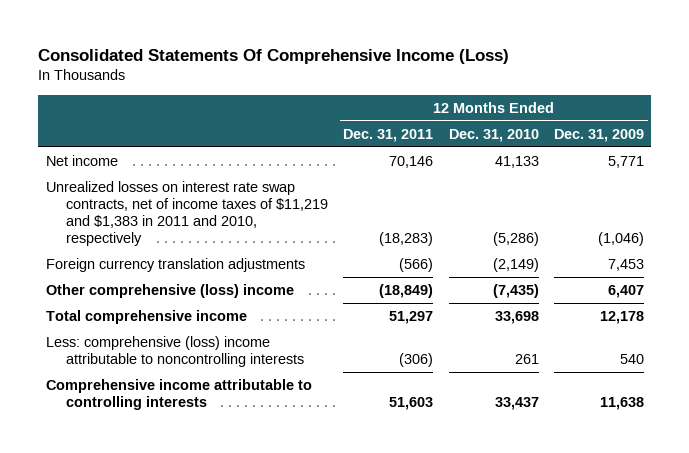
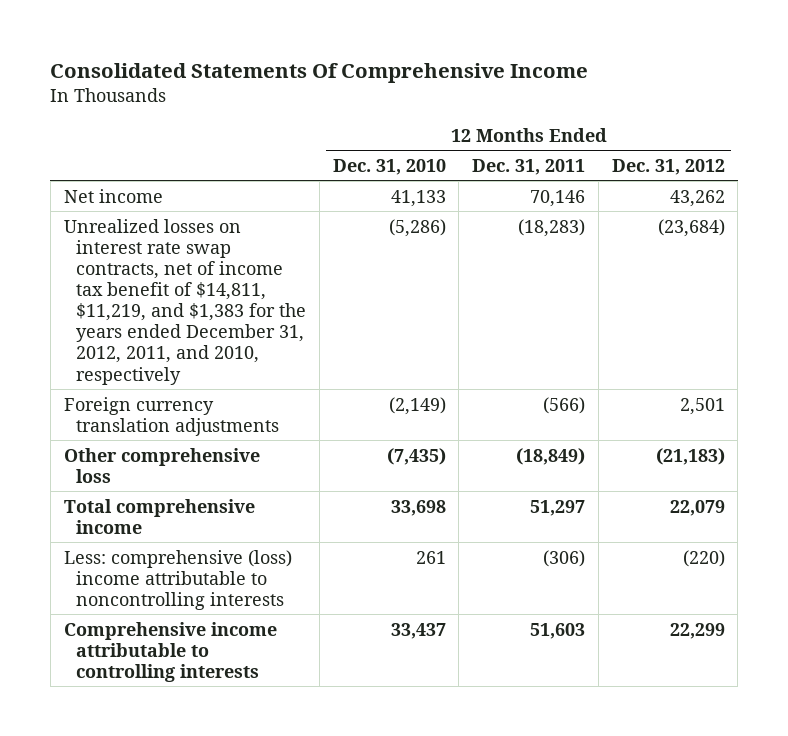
[37,48,509,64] Consolidated Statements Of Comprehensive Income (Loss) -> [50,63,589,84] Consolidated Statements Of Comprehensive Income
[553,128,644,142] Dec. 31, 2009 -> none
none -> [611,158,725,175] Dec. 31, 2012
[45,181,329,246] Unrealized losses on interest rate swap contracts, net of income taxes of $11,219 and $1,383 in 2011 and 2010, respectively -> [63,218,307,385] Unrealized losses on interest rate swap contracts, net of income tax benefit of $14,811, $11,219, and $1,383 for the years ended December 31, 2012, 2011, and 2010, respectively
[45,284,294,299] Other comprehensive (loss) income -> [63,447,260,483] Other comprehensive loss

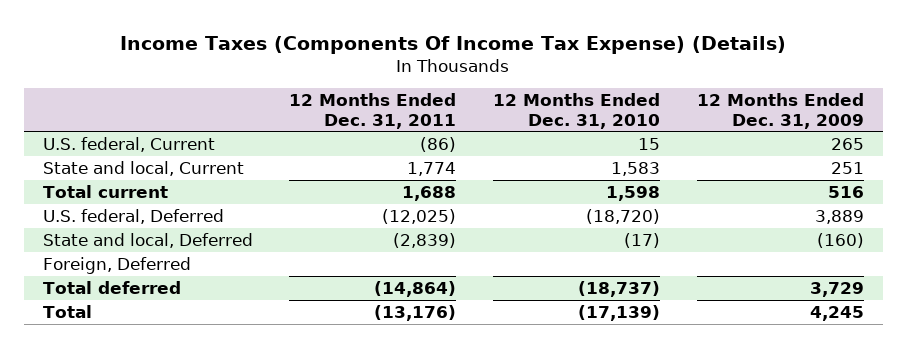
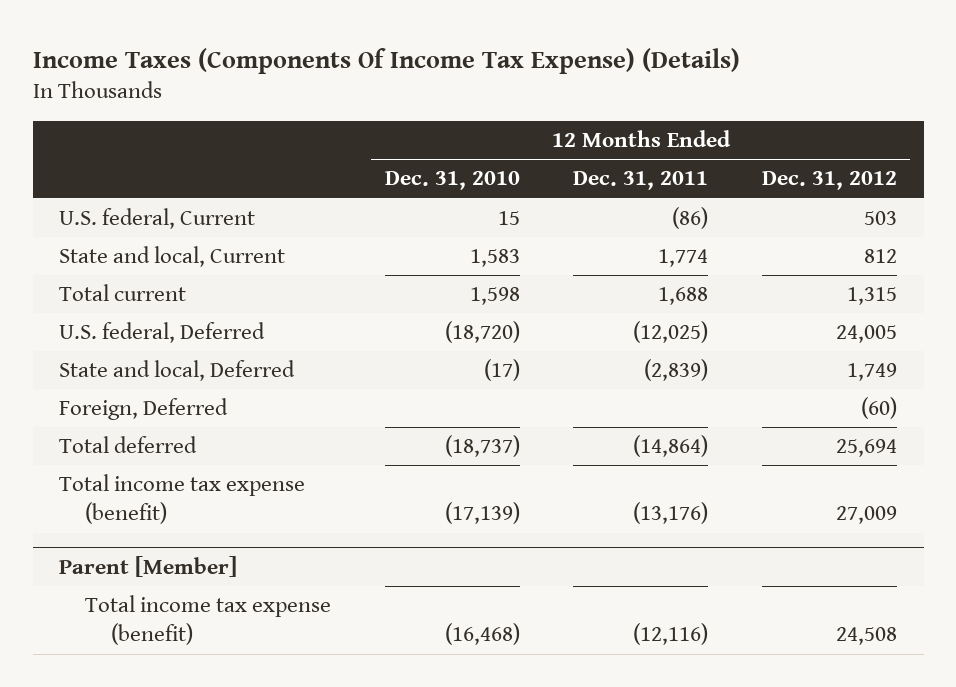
[697,93,865,129] 12 Months Ended Dec. 31, 2009 -> none
none -> [761,171,897,191] Dec. 31, 2012
[42,304,92,318] Total -> [59,474,306,525] Total income tax expense (benefit)
none -> [59,555,238,577] Parent [Member]
none -> [85,595,332,646] Total income tax expense (benefit)

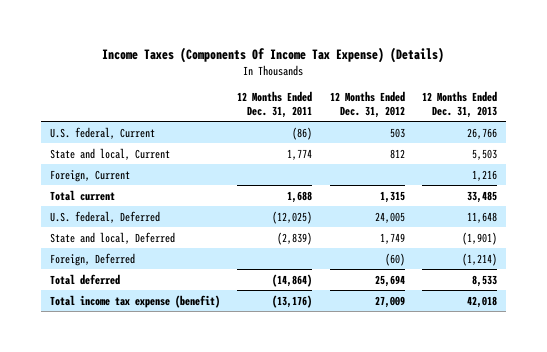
[384,171,520,191] Dec. 31, 2010 -> none
none -> [422,91,498,118] 12 Months Ended Dec. 31, 2013
none -> [49,169,130,182] Foreign, Current
[59,555,238,577] Parent [Member] -> none
[85,595,332,646] Total income tax expense (benefit) -> none

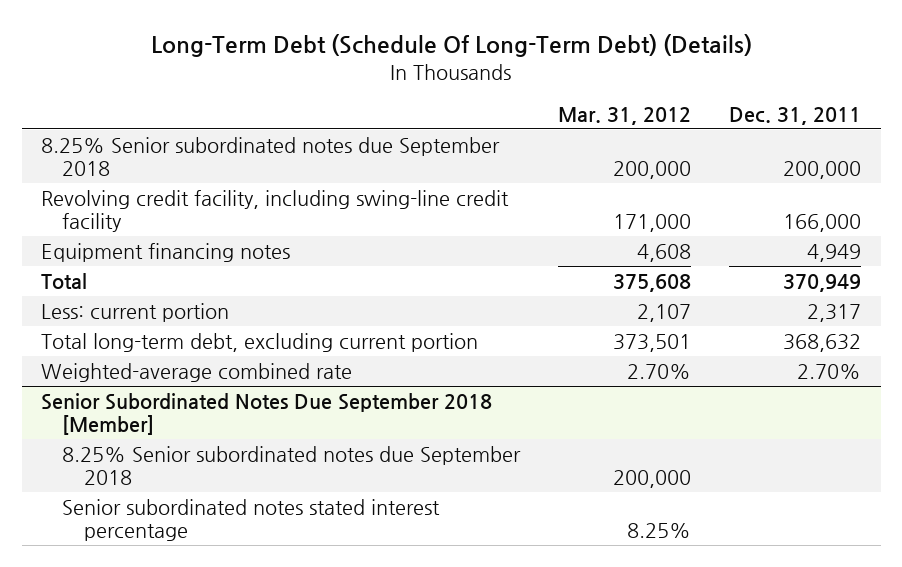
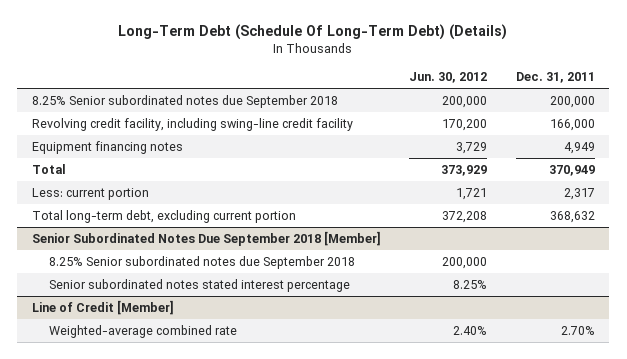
[558,106,692,125] Mar. 31, 2012 -> none
none -> [409,71,488,83] Jun. 30, 2012
[40,362,352,382] Weighted-average combined rate -> none
none -> [31,299,174,315] Line of Credit [Member]
none -> [49,324,238,338] Weighted-average combined rate

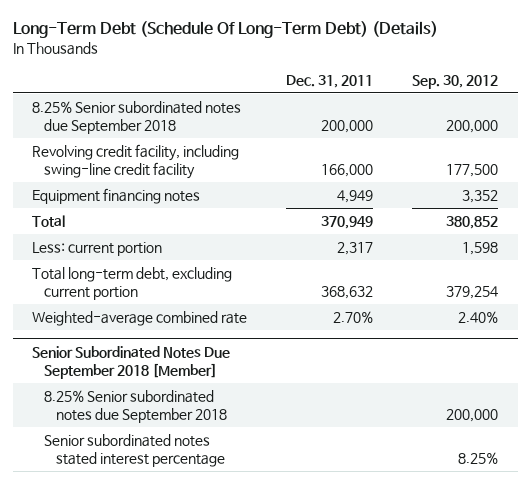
[409,71,488,83] Jun. 30, 2012 -> none
none -> [412,74,499,89] Sep. 30, 2012
none -> [32,311,248,327] Weighted-average combined rate
[31,299,174,315] Line of Credit [Member] -> none
[49,324,238,338] Weighted-average combined rate -> none

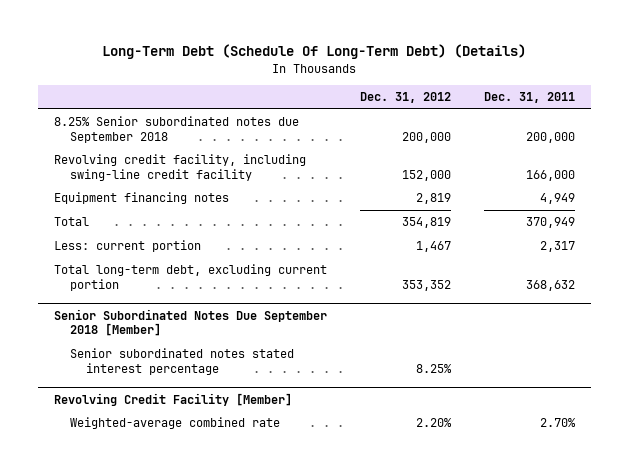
[412,74,499,89] Sep. 30, 2012 -> none
none -> [359,92,451,104] Dec. 31, 2012
[32,311,248,327] Weighted-average combined rate -> none
[44,390,228,423] 8.25% Senior subordinated notes due September 2018 -> none
none -> [54,392,293,406] Revolving Credit Facility [Member]
none -> [69,417,280,430] Weighted-average combined rate

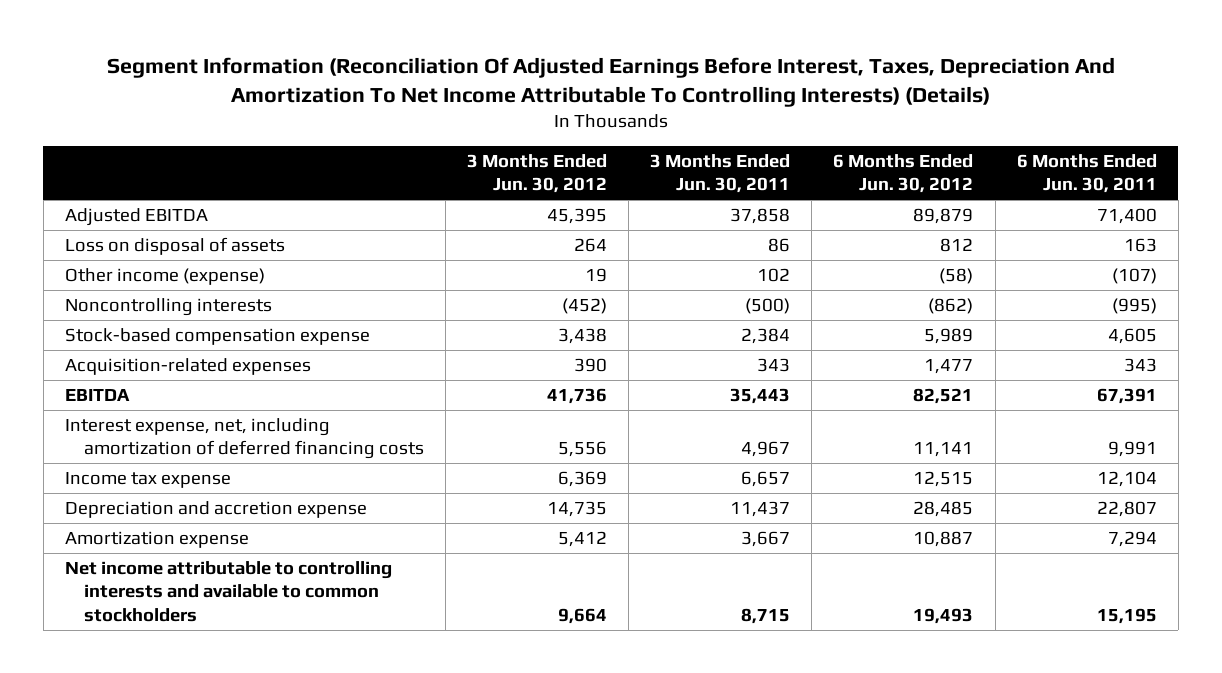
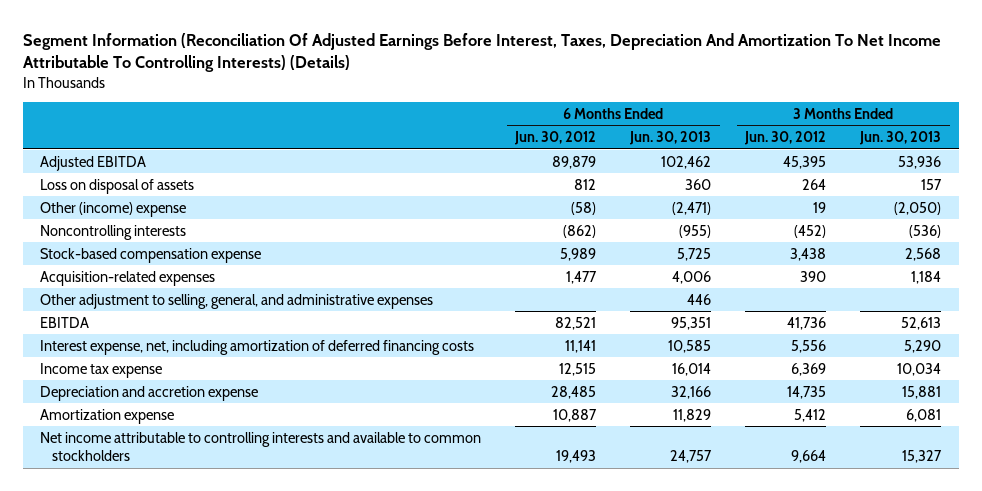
[650,153,791,194] 3 Months Ended Jun. 30, 2011 -> none
[1016,153,1157,194] 6 Months Ended Jun. 30, 2011 -> none
none -> [629,131,712,146] Jun. 30, 2013
none -> [859,131,942,146] Jun. 30, 2013
[65,268,266,286] Other income (expense) -> [40,201,187,217] Other (income) expense
none -> [40,293,434,309] Other adjustment to selling, general, and administrative expenses

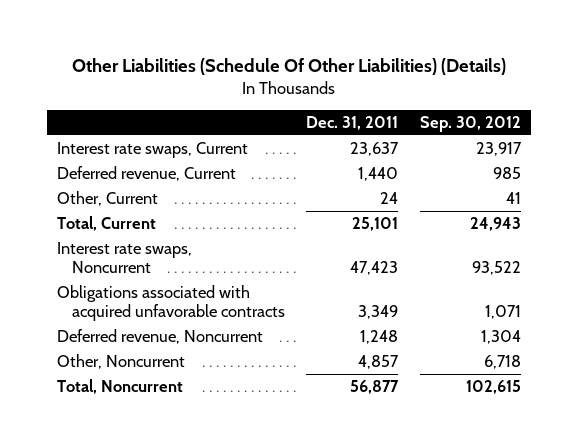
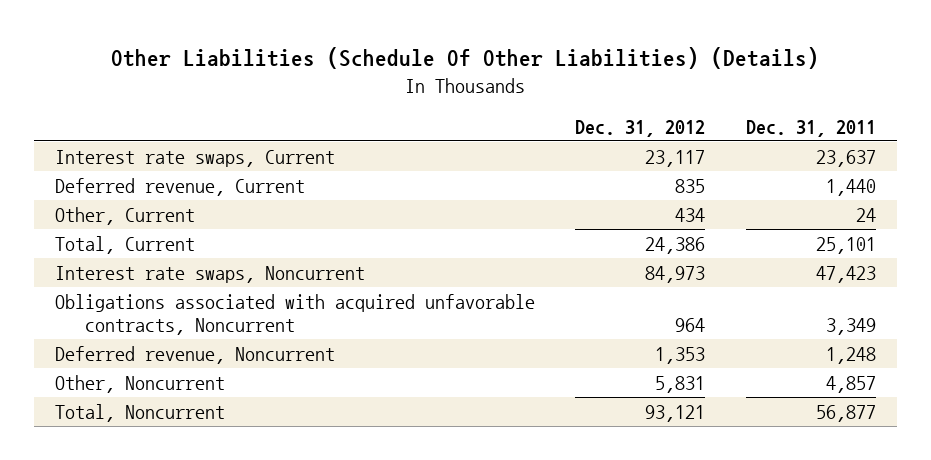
[419,116,521,133] Sep. 30, 2012 -> none
none -> [575,119,706,137] Dec. 31, 2012
[57,285,286,322] Obligations associated with acquired unfavorable contracts -> [54,293,535,336] Obligations associated with acquired unfavorable contracts, Noncurrent

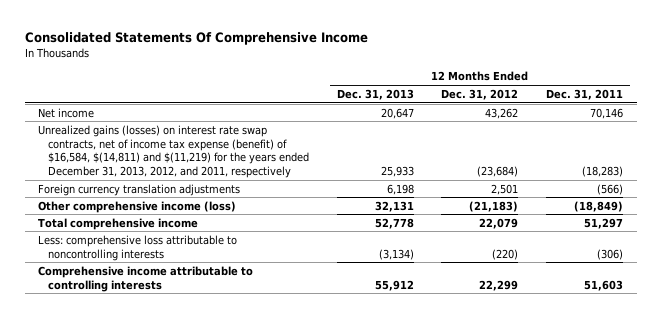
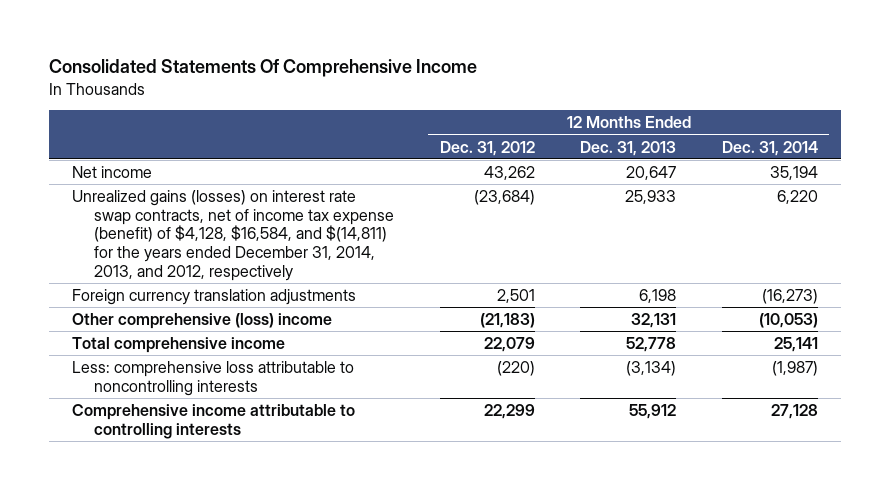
[545,88,623,100] Dec. 31, 2011 -> none
none -> [721,140,818,156] Dec. 31, 2014
[38,124,309,179] Unrealized gains (losses) on interest rate swap contracts, net of income tax expense (benefit) of $16,584, $(14,811) and $(11,219) for the years ended December 31, 2013, 2012, and 2011, respectively -> [71,189,395,282] Unrealized gains (losses) on interest rate swap contracts, net of income tax expense (benefit) of $4,128, $16,584, and $(14,811) for the years ended December 31, 2014, 2013, and 2012, respectively
[38,200,237,213] Other comprehensive income (loss) -> [71,312,332,329] Other comprehensive (loss) income

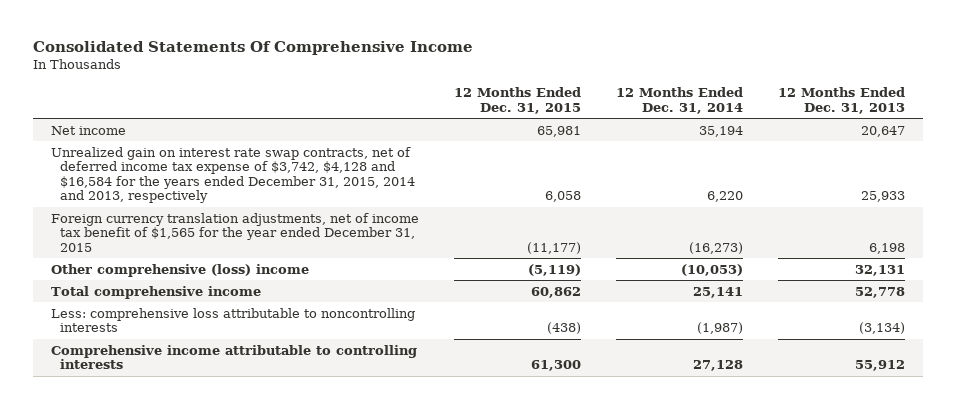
[439,140,535,156] Dec. 31, 2012 -> none
none -> [453,87,581,114] 12 Months Ended Dec. 31, 2015
[71,189,395,282] Unrealized gains (losses) on interest rate swap contracts, net of income tax expense (benefit) of $4,128, $16,584, and $(14,811) for the years ended December 31, 2014, 2013, and 2012, respectively -> [50,146,415,204] Unrealized gain on interest rate swap contracts, net of deferred income tax expense of $3,742, $4,128 and $16,584 for the years ended December 31, 2015, 2014 and 2013, respectively
[71,288,356,305] Foreign currency translation adjustments -> [50,212,419,252] Foreign currency translation adjustments, net of income tax benefit of $1,565 for the year ended December 31, 2015

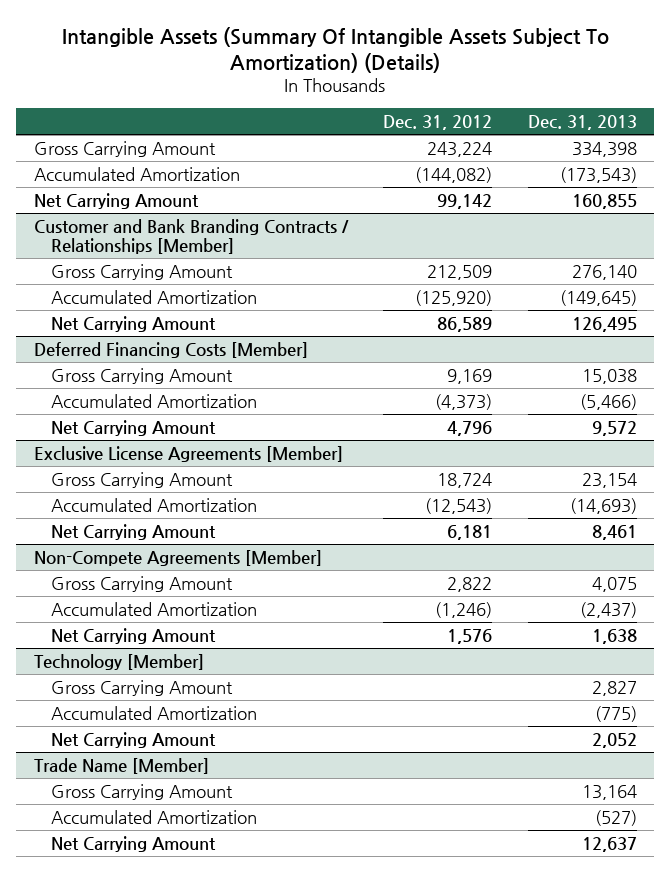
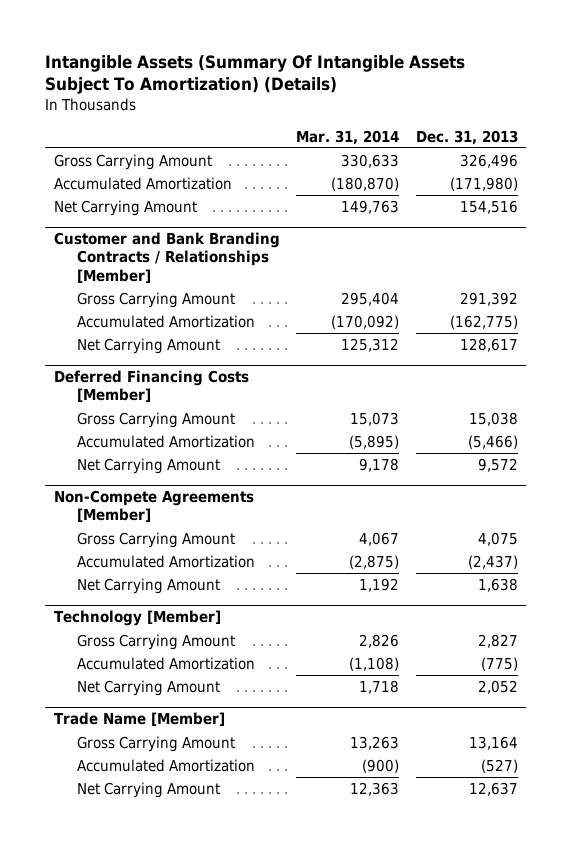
[383,115,493,131] Dec. 31, 2012 -> none
none -> [296,129,400,145] Mar. 31, 2014
[571,141,637,157] 334,398 -> [460,153,519,168] 326,496
[559,166,637,183] (173,543) -> [450,176,519,191] (171,980)
[571,193,637,209] 160,855 -> [460,199,519,214] 154,516
[571,264,637,280] 276,140 -> [460,291,519,306] 291,392
[559,289,637,306] (149,645) -> [450,314,519,329] (162,775)
[571,316,637,332] 126,495 -> [460,337,519,352] 128,617
[34,445,344,462] Exclusive License Agreements [Member] -> none
[50,471,233,488] Gross Carrying Amount -> none
[50,497,257,512] Accumulated Amortization -> none
[50,523,216,540] Net Carrying Amount -> none

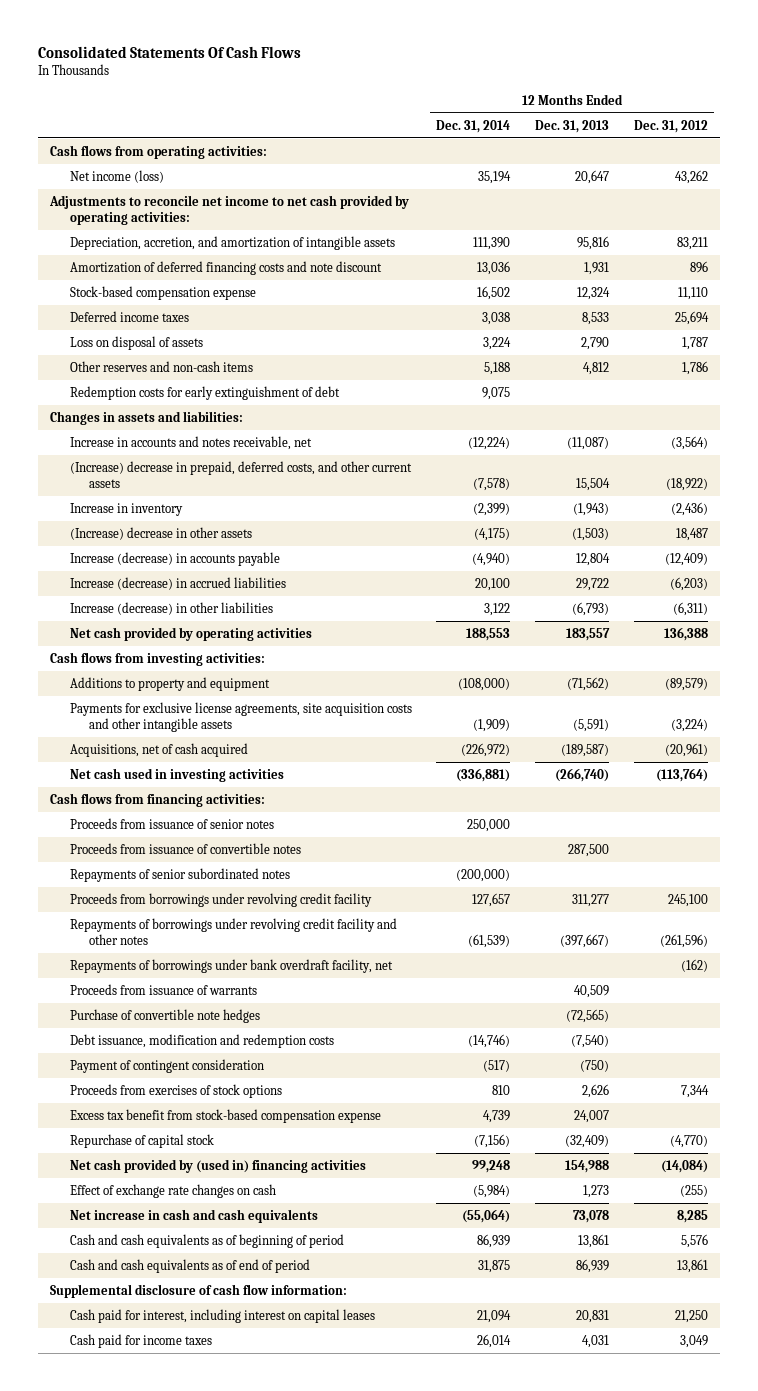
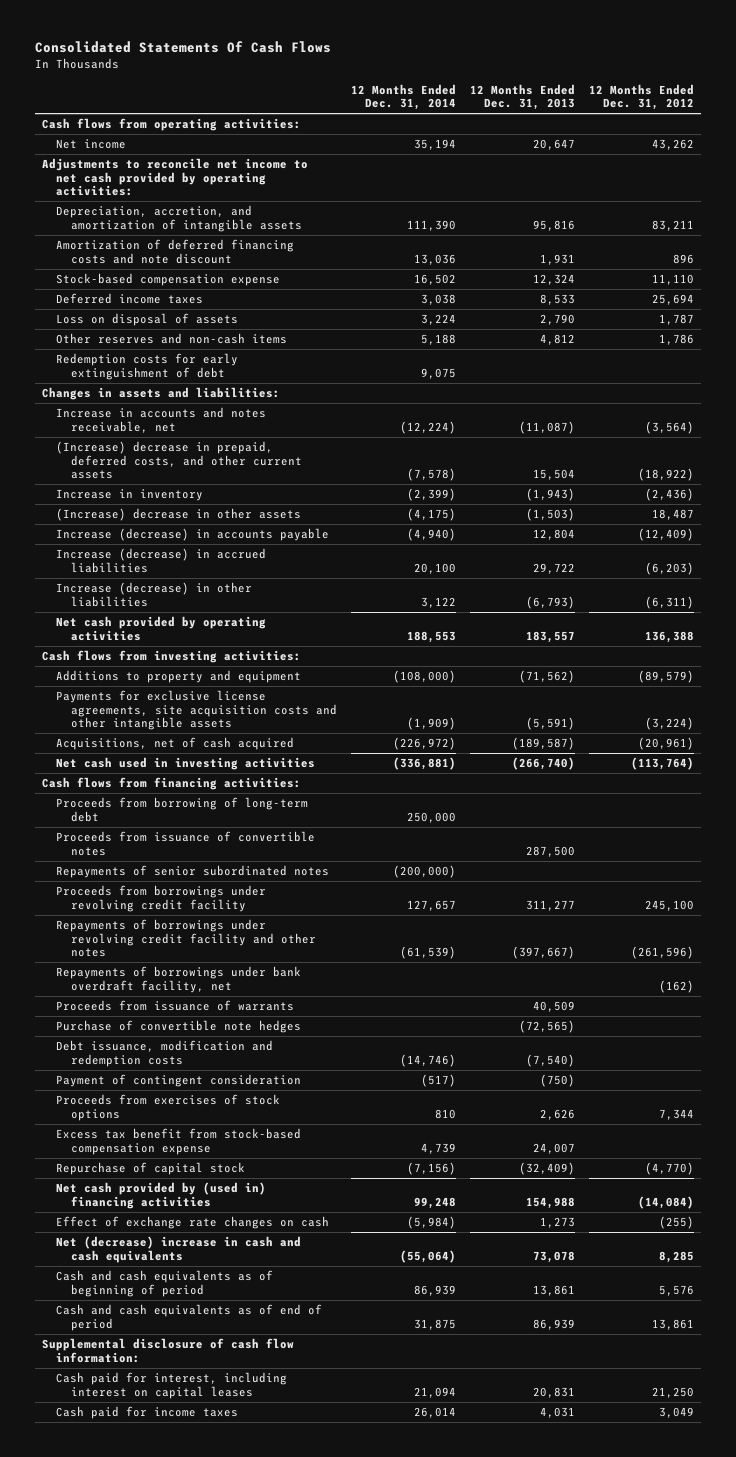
[69,169,164,183] Net income (loss) -> [56,139,127,150] Net income
[69,817,274,829] Proceeds from issuance of senior notes -> [56,797,309,822] Proceeds from borrowing of long-term debt
[69,1208,318,1223] Net increase in cash and cash equivalents -> [56,1236,302,1263] Net (decrease) increase in cash and cash equivalents

